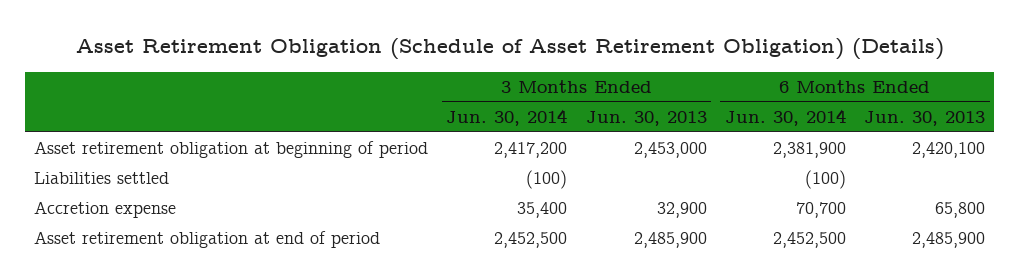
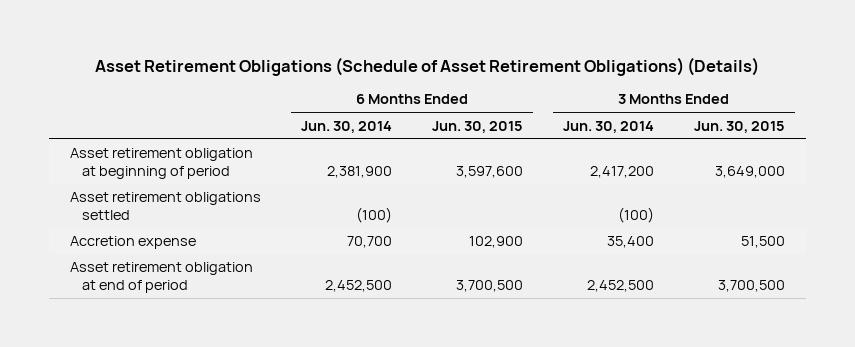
[75,38,944,61] Asset Retirement Obligation (Schedule of Asset Retirement Obligation) (Details) -> [95,56,760,76] Asset Retirement Obligations (Schedule of Asset Retirement Obligations) (Details)
[585,111,707,127] Jun. 30, 2013 -> none
[864,111,986,127] Jun. 30, 2013 -> none
none -> [431,120,523,133] Jun. 30, 2015
none -> [694,120,786,133] Jun. 30, 2015
[34,172,170,185] Liabilities settled -> [69,192,261,220] Asset retirement obligations settled

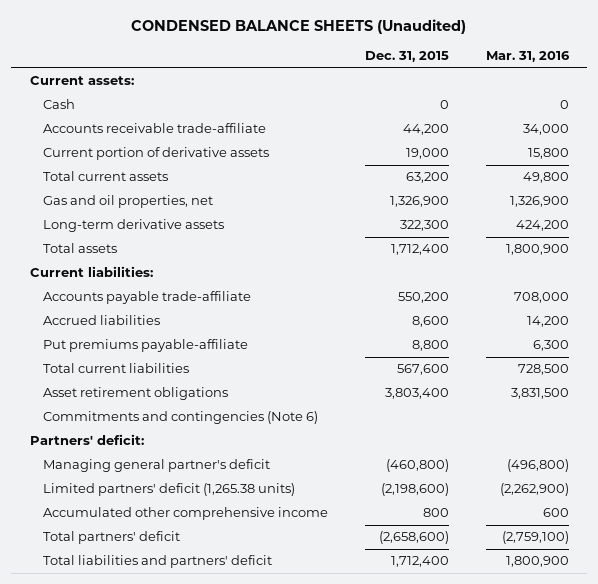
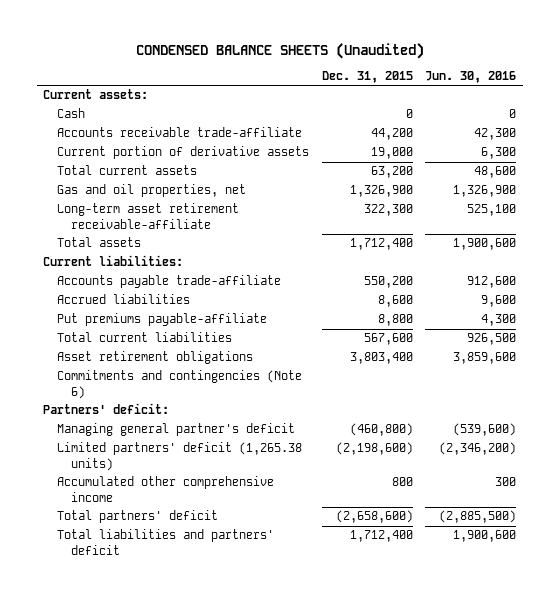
[485,51,570,63] Mar. 31, 2016 -> none
none -> [425,71,517,84] Jun. 30, 2016
[43,219,225,233] Long-term derivative assets -> [57,203,240,229] Long-term asset retirement receivable-affiliate

